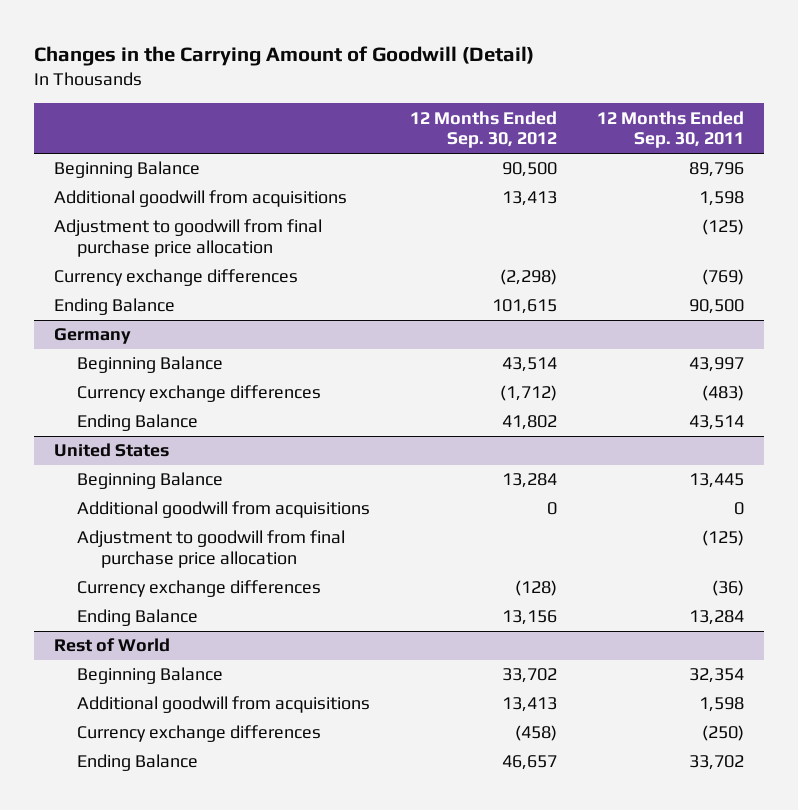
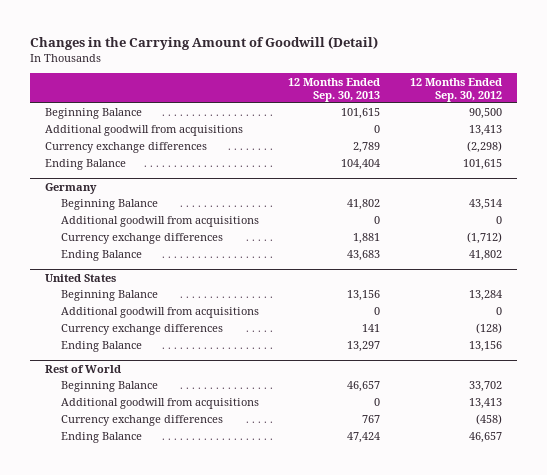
[597,110,745,149] 12 Months Ended Sep. 30, 2011 -> none
none -> [288,77,381,102] 12 Months Ended Sep. 30, 2013
[53,219,322,258] Adjustment to goodwill from final purchase price allocation -> none
none -> [60,216,259,228] Additional goodwill from acquisitions
[77,530,346,569] Adjustment to goodwill from final purchase price allocation -> none

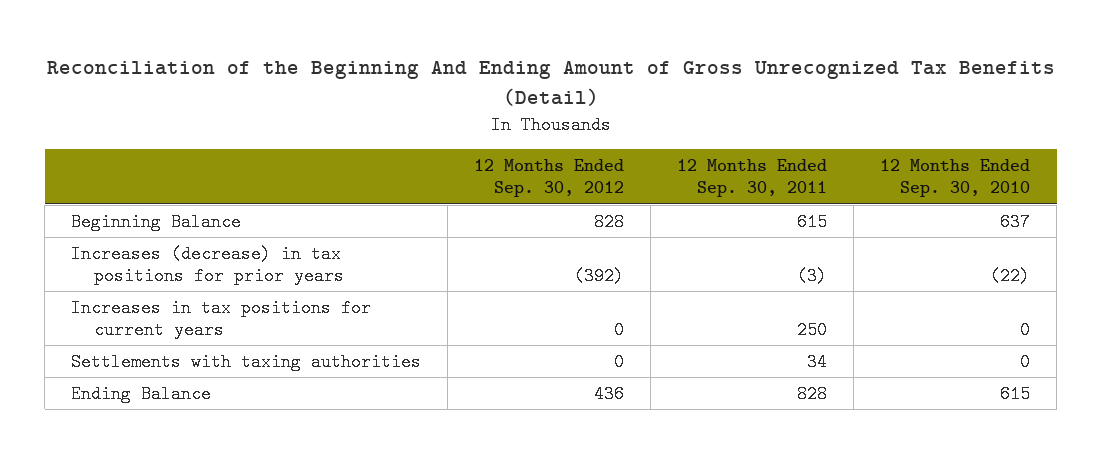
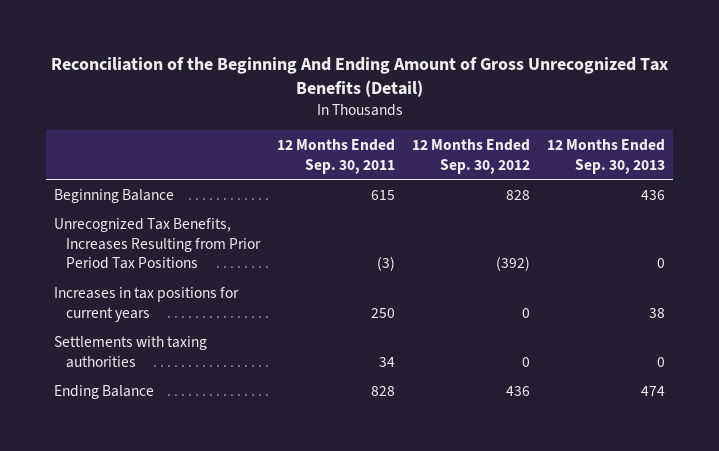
[880,159,1031,198] 12 Months Ended Sep. 30, 2010 -> none
none -> [547,138,666,174] 12 Months Ended Sep. 30, 2013
[71,244,345,286] Increases (decrease) in tax positions for prior years -> [54,217,262,270] Unrecognized Tax Benefits, Increases Resulting from Prior Period Tax Positions

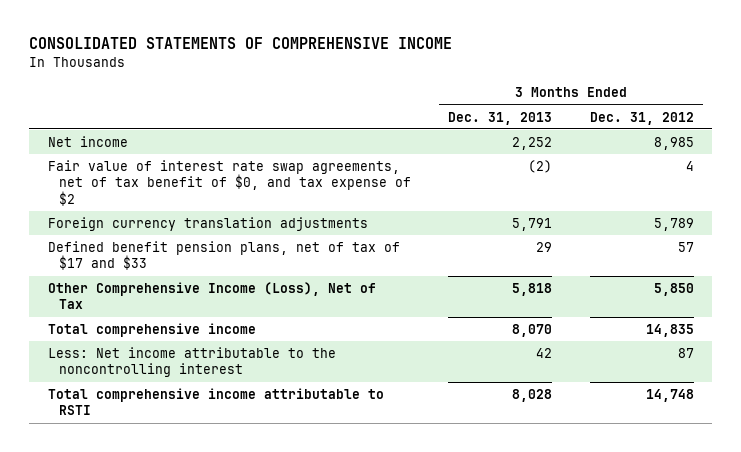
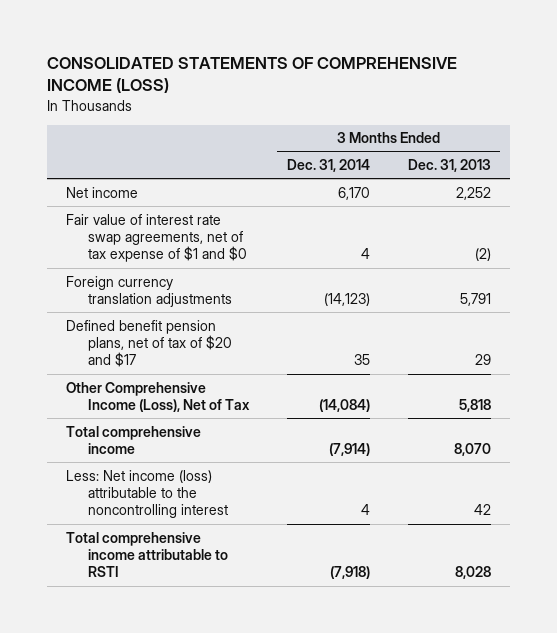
[28,37,452,50] CONSOLIDATED STATEMENTS OF COMPREHENSIVE INCOME -> [47,57,458,94] CONSOLIDATED STATEMENTS OF COMPREHENSIVE INCOME (LOSS)
[589,111,694,125] Dec. 31, 2012 -> none
none -> [286,159,370,173] Dec. 31, 2014
[47,159,411,206] Fair value of interest rate swap agreements, net of tax benefit of $0, and tax expense of $2 -> [66,213,247,263] Fair value of interest rate swap agreements, net of tax expense of $1 and $0
[47,240,400,271] Defined benefit pension plans, net of tax of $17 and $33 -> [66,319,232,368] Defined benefit pension plans, net of tax of $20 and $17
[47,346,336,378] Less: Net income attributable to the noncontrolling interest -> [66,469,228,519] Less: Net income (loss) attributable to the noncontrolling interest

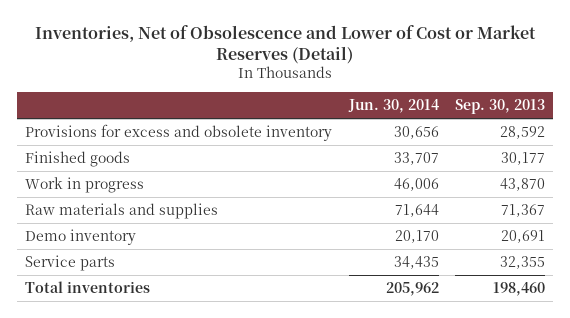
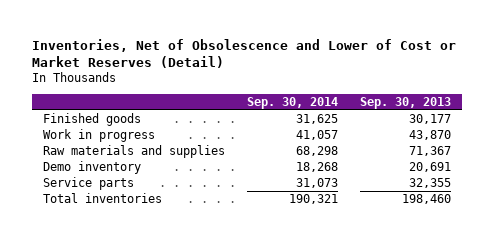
[347,99,439,114] Jun. 30, 2014 -> none
none -> [247,96,339,109] Sep. 30, 2014
[25,124,333,142] Provisions for excess and obsolete inventory -> none

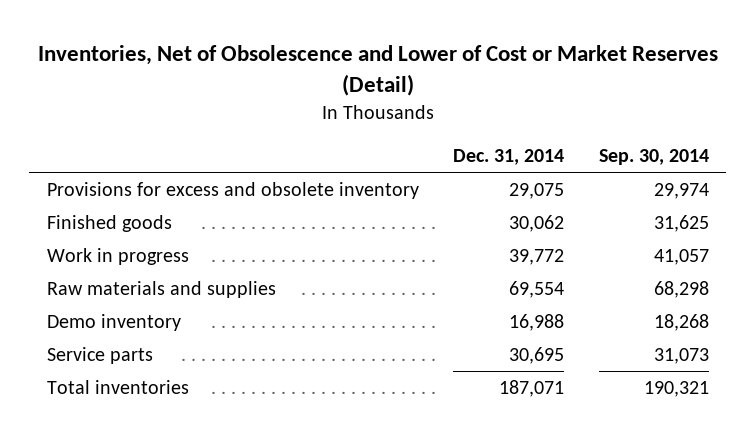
[360,96,452,109] Sep. 30, 2013 -> none
none -> [453,149,565,166] Dec. 31, 2014
none -> [46,182,419,200] Provisions for excess and obsolete inventory

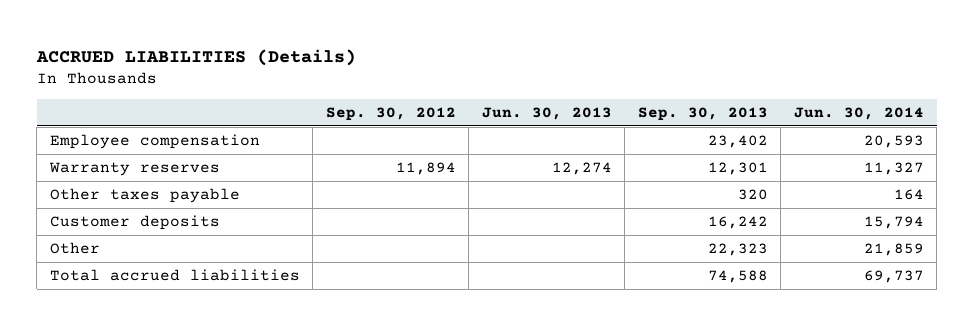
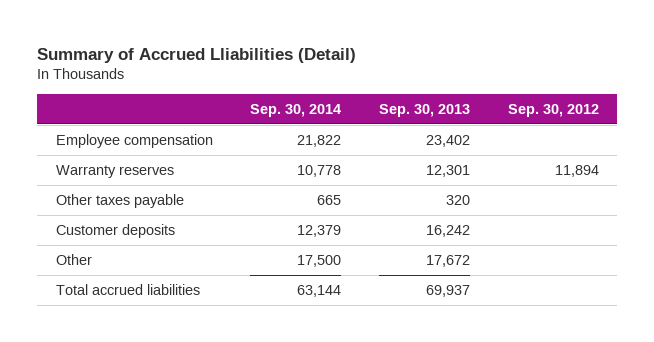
[35,48,356,66] ACCRUED LIABILITIES (Details) -> [36,47,356,63] Summary of Accrued Lliabilities (Detail)
[481,107,612,121] Jun. 30, 2013 -> none
[793,107,924,121] Jun. 30, 2014 -> none
none -> [250,103,342,117] Sep. 30, 2014
[707,243,768,257] 22,323 -> [425,254,470,267] 17,672
[707,270,768,284] 74,588 -> [425,284,470,297] 69,937

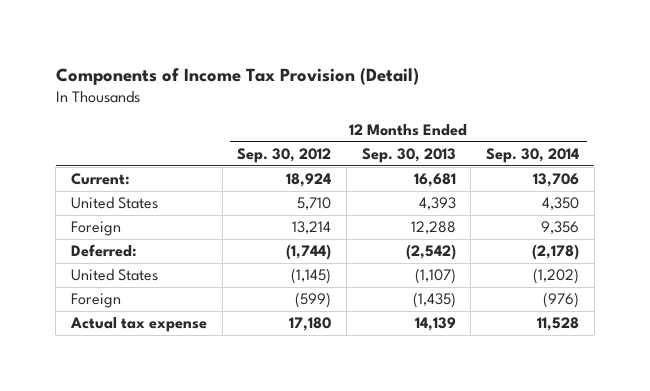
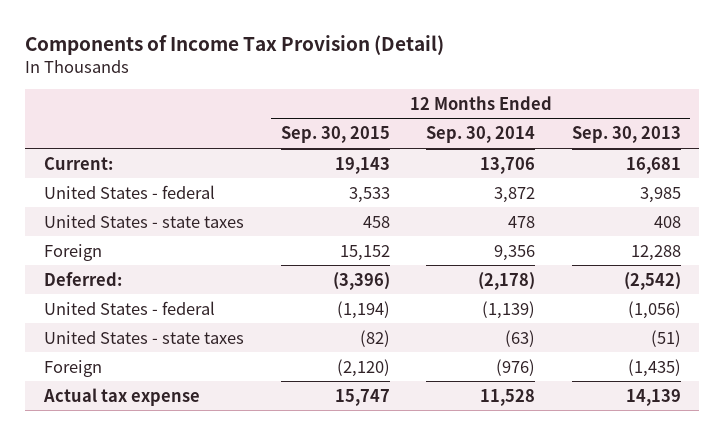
[237,148,332,164] Sep. 30, 2012 -> none
none -> [280,126,390,144] Sep. 30, 2015
[70,197,158,210] United States -> [43,184,215,199] United States - federal
[418,197,456,211] 4,393 -> [639,186,681,203] 3,985
[541,197,579,211] 4,350 -> [494,186,536,203] 3,872
none -> [43,214,244,228] United States - state taxes
[70,269,158,282] United States -> [43,300,215,315] United States - federal
[414,268,456,285] (1,107) -> [627,300,681,319] (1,056)
[532,268,579,285] (1,202) -> [482,300,536,319] (1,139)
none -> [43,330,244,344] United States - state taxes

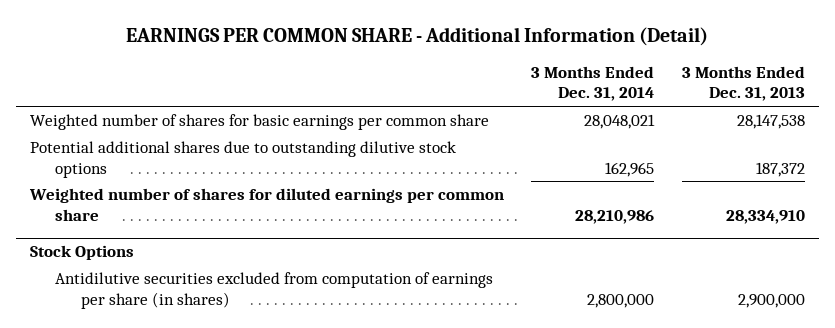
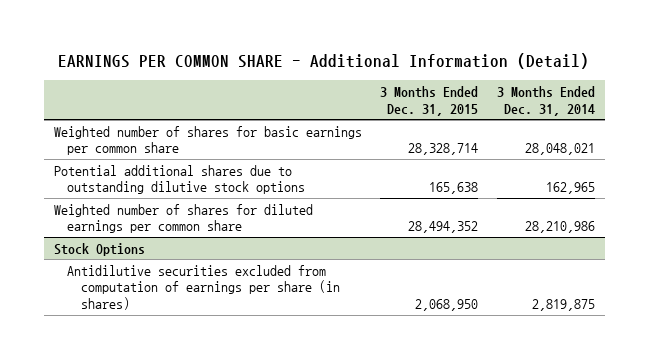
[681,66,805,102] 3 Months Ended Dec. 31, 2013 -> none
none -> [380,85,479,116] 3 Months Ended Dec. 31, 2015
[587,293,655,308] 2,800,000 -> [532,299,596,312] 2,819,875

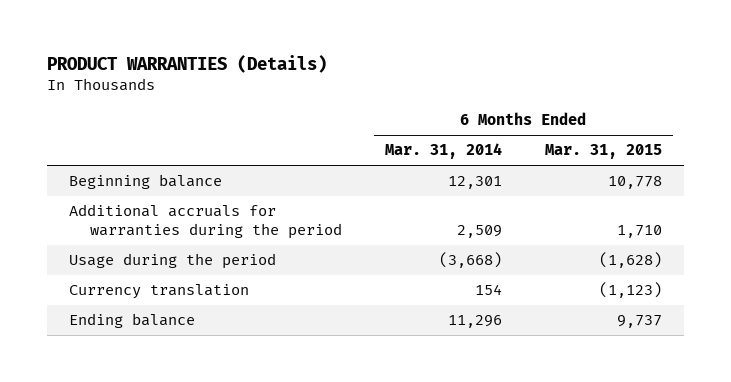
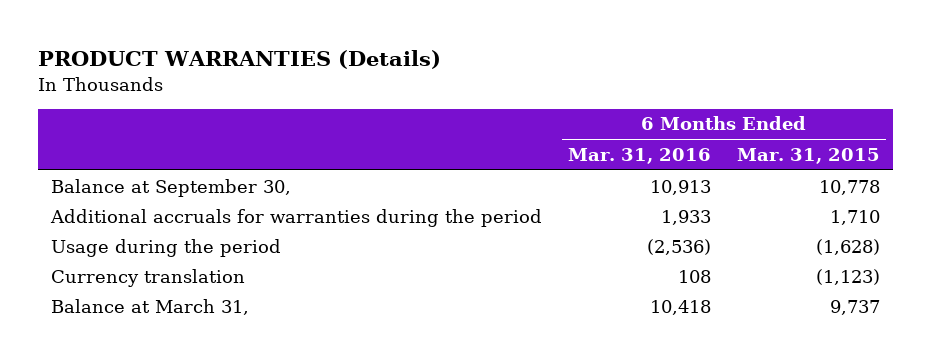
[384,143,502,160] Mar. 31, 2014 -> none
none -> [568,147,712,164] Mar. 31, 2016
[68,174,222,190] Beginning balance -> [51,178,292,197] Balance at September 30,
[68,313,195,329] Ending balance -> [51,298,250,315] Balance at March 31,

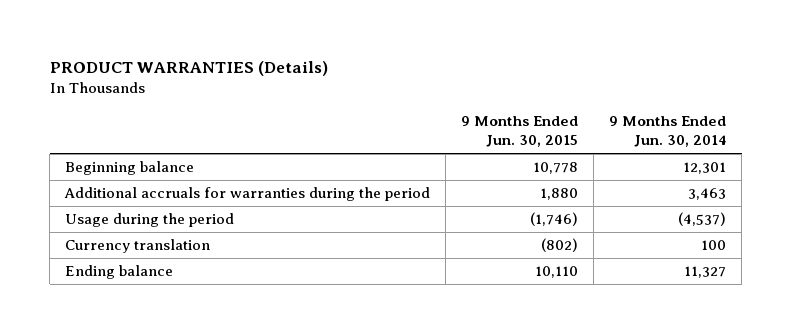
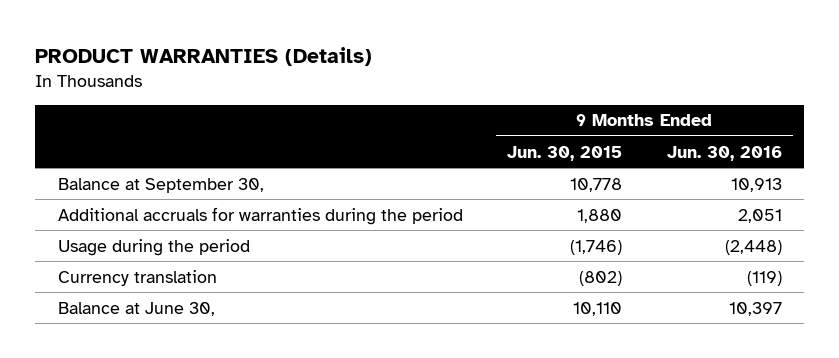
[609,115,727,148] 9 Months Ended Jun. 30, 2014 -> none
none -> [666,145,782,161] Jun. 30, 2016
[65,161,195,176] Beginning balance -> [57,177,264,193] Balance at September 30,
[65,265,174,280] Ending balance -> [57,301,215,316] Balance at June 30,

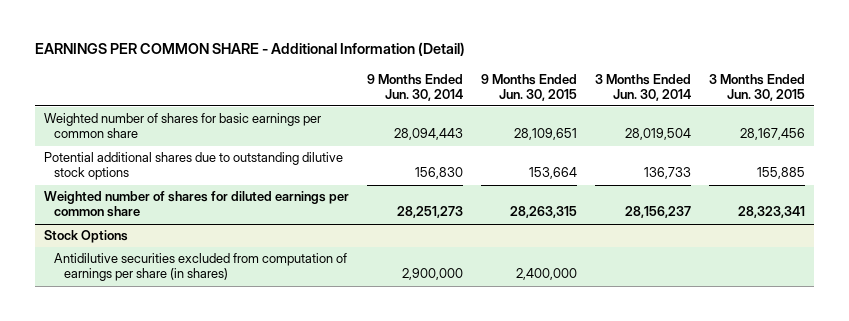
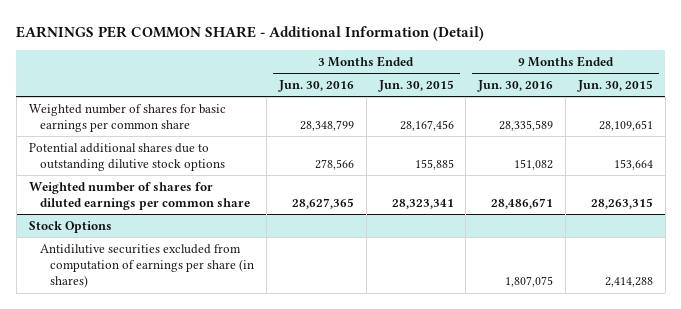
[366,73,463,101] 9 Months Ended Jun. 30, 2014 -> none
[594,73,691,101] 3 Months Ended Jun. 30, 2014 -> none
none -> [278,79,355,92] Jun. 30, 2016
none -> [477,79,554,92] Jun. 30, 2016
[515,268,577,281] 2,400,000 -> [604,277,653,288] 2,414,288

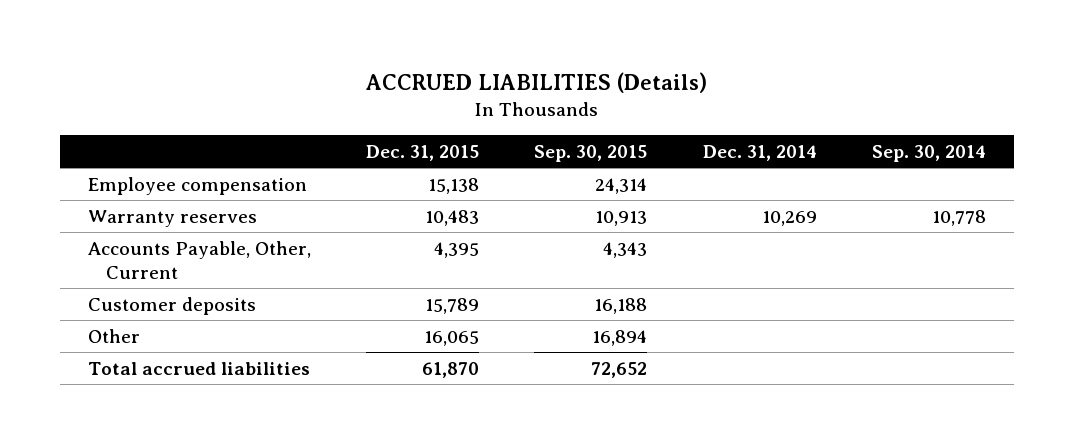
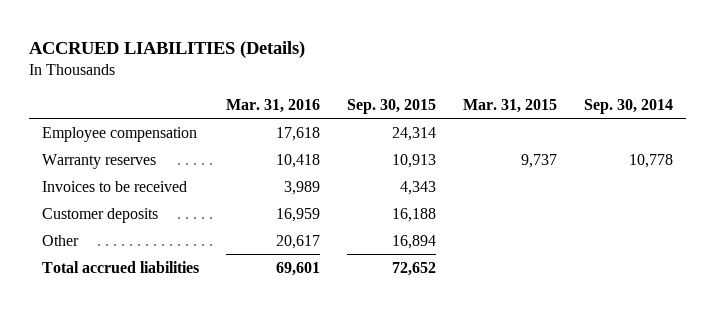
[366,144,480,161] Dec. 31, 2015 -> none
[702,144,817,161] Dec. 31, 2014 -> none
none -> [226,99,321,114] Mar. 31, 2016
none -> [462,99,557,114] Mar. 31, 2015
[87,240,311,279] Accounts Payable, Other, Current -> [42,180,188,192] Invoices to be received

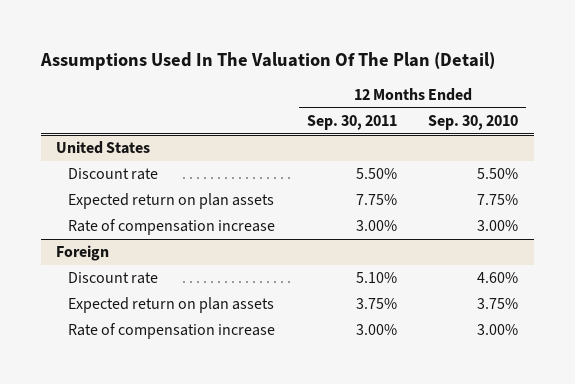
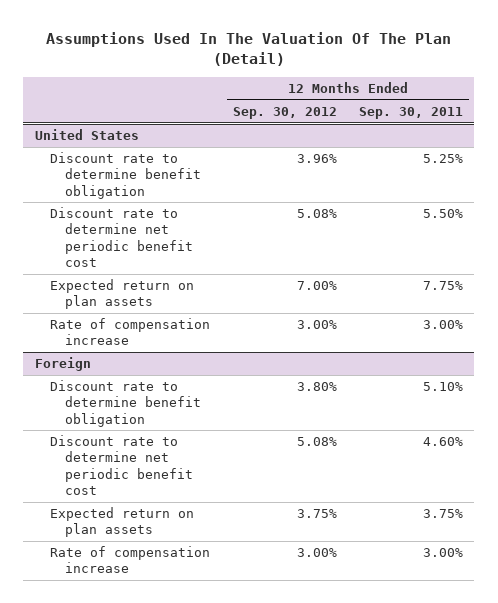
[428,114,519,130] Sep. 30, 2010 -> none
none -> [232,107,337,120] Sep. 30, 2012
none -> [49,152,202,199] Discount rate to determine benefit obligation
[68,168,159,181] Discount rate -> [49,207,194,268] Discount rate to determine net periodic benefit cost
none -> [49,380,202,427] Discount rate to determine benefit obligation
[68,272,159,285] Discount rate -> [49,435,194,496] Discount rate to determine net periodic benefit cost
[355,272,397,284] 5.10% -> [423,437,464,447] 4.60%

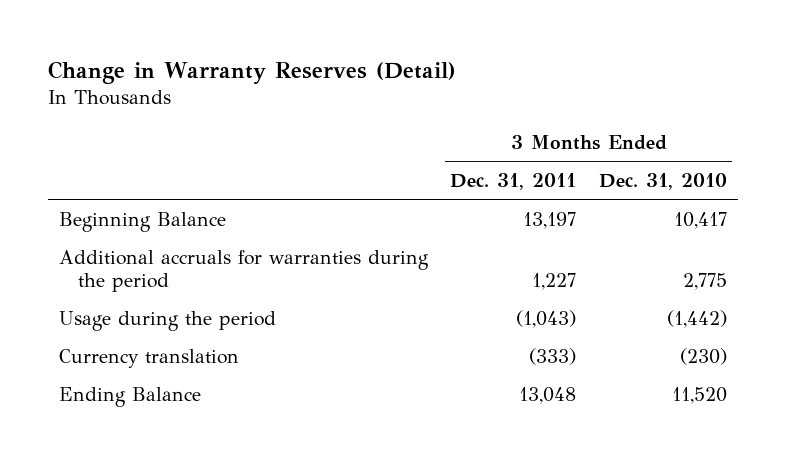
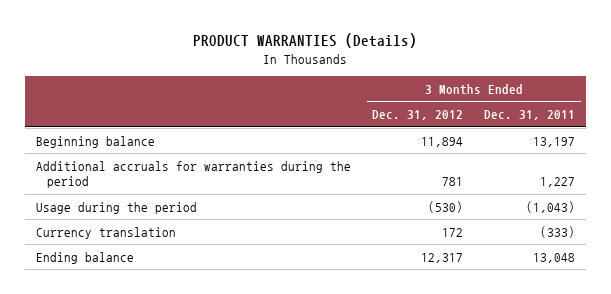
[47,60,456,84] Change in Warranty Reserves (Detail) -> [193,33,418,49] PRODUCT WARRANTIES (Details)
[598,173,727,191] Dec. 31, 2010 -> none
none -> [371,110,463,121] Dec. 31, 2012
[58,211,226,232] Beginning Balance -> [35,135,155,148] Beginning balance
[58,386,201,407] Ending Balance -> [35,251,134,264] Ending balance

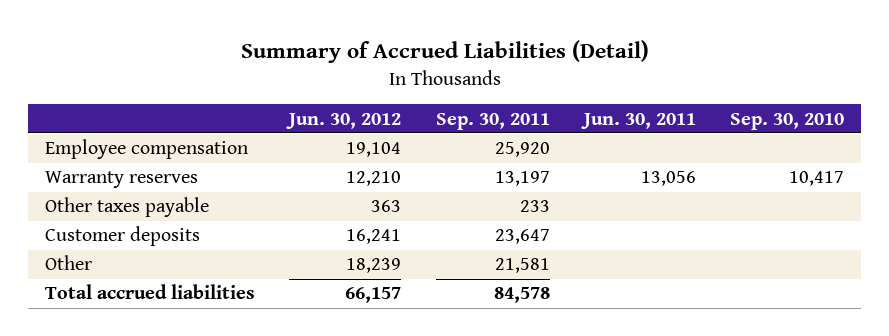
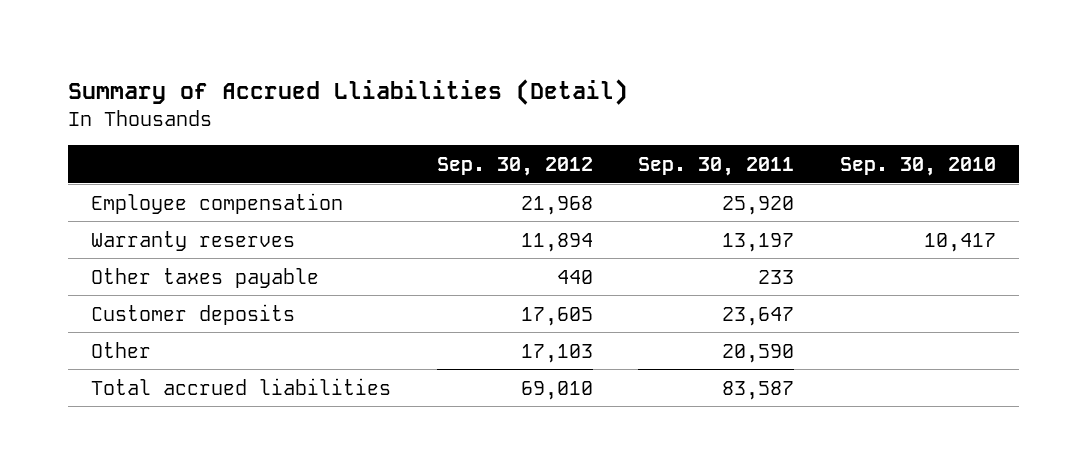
[240,40,649,64] Summary of Accrued Liabilities (Detail) -> [68,79,629,106] Summary of Accrued Lliabilities (Detail)
[286,112,402,129] Jun. 30, 2012 -> none
[580,112,696,129] Jun. 30, 2011 -> none
none -> [436,156,593,176] Sep. 30, 2012
[494,258,550,274] 21,581 -> [722,343,795,363] 20,590
[493,287,550,304] 84,578 -> [722,380,795,400] 83,587

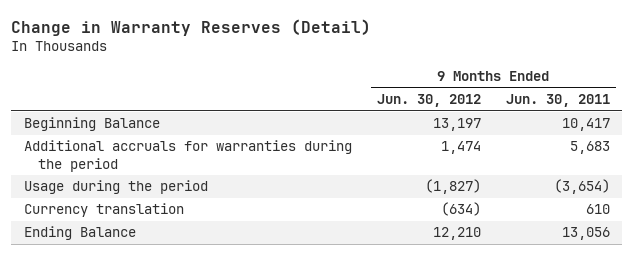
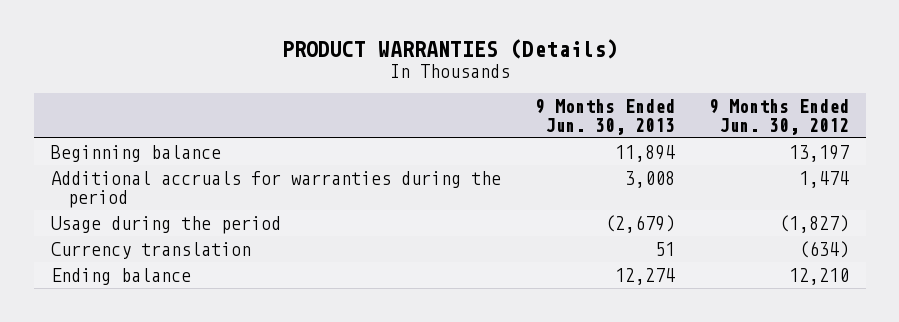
[11,18,372,36] Change in Warranty Reserves (Detail) -> [281,39,618,60] PRODUCT WARRANTIES (Details)
[505,94,610,108] Jun. 30, 2011 -> none
none -> [534,98,675,135] 9 Months Ended Jun. 30, 2013
[23,117,160,132] Beginning Balance -> [50,145,221,163] Beginning balance
[23,226,136,241] Ending Balance -> [50,268,191,286] Ending balance

